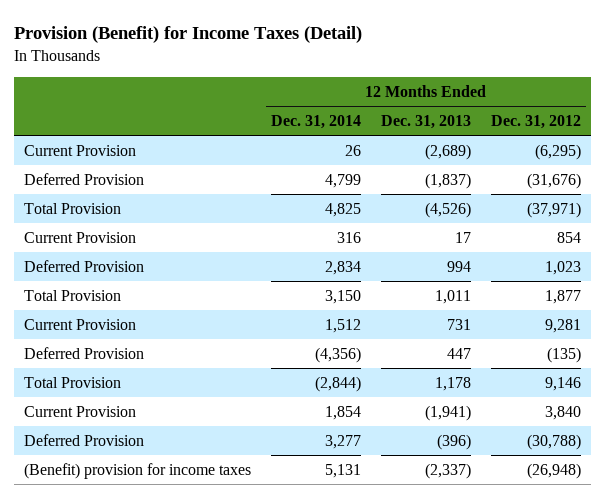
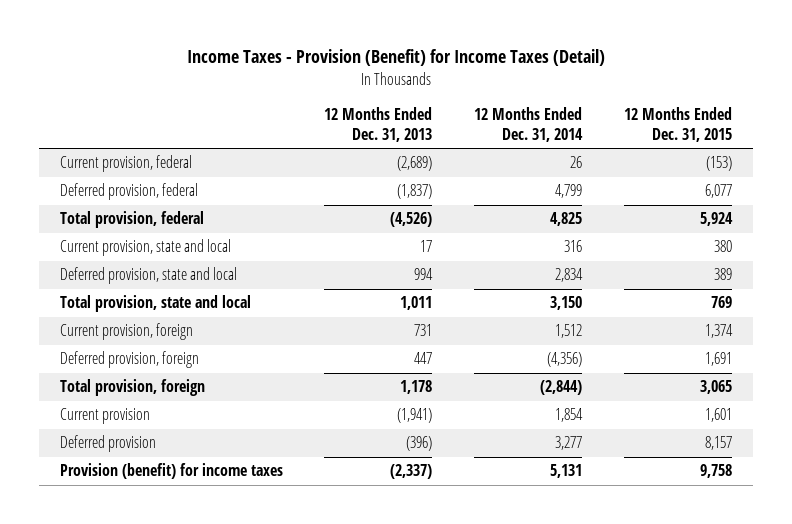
[14,26,363,44] Provision (Benefit) for Income Taxes (Detail) -> [186,49,605,67] Income Taxes - Provision (Benefit) for Income Taxes (Detail)
[490,115,581,130] Dec. 31, 2012 -> none
none -> [624,106,733,143] 12 Months Ended Dec. 31, 2015
[24,144,137,156] Current Provision -> [59,155,192,173] Current provision, federal
[24,172,145,185] Deferred Provision -> [59,183,198,201] Deferred provision, federal
[24,202,122,214] Total Provision -> [59,211,204,229] Total provision, federal
[24,231,137,243] Current Provision -> [59,239,231,257] Current provision, state and local
[24,259,145,272] Deferred Provision -> [59,267,237,285] Deferred provision, state and local
[24,289,122,301] Total Provision -> [59,295,251,313] Total provision, state and local
[24,318,137,330] Current Provision -> [59,323,193,341] Current provision, foreign
[24,346,145,359] Deferred Provision -> [59,351,199,369] Deferred provision, foreign
[24,376,122,388] Total Provision -> [59,379,205,397] Total provision, foreign
[24,405,137,417] Current Provision -> [59,408,150,425] Current provision
[24,433,145,446] Deferred Provision -> [59,435,156,453] Deferred provision
[24,462,252,479] (Benefit) provision for income taxes -> [59,463,283,480] Provision (benefit) for income taxes

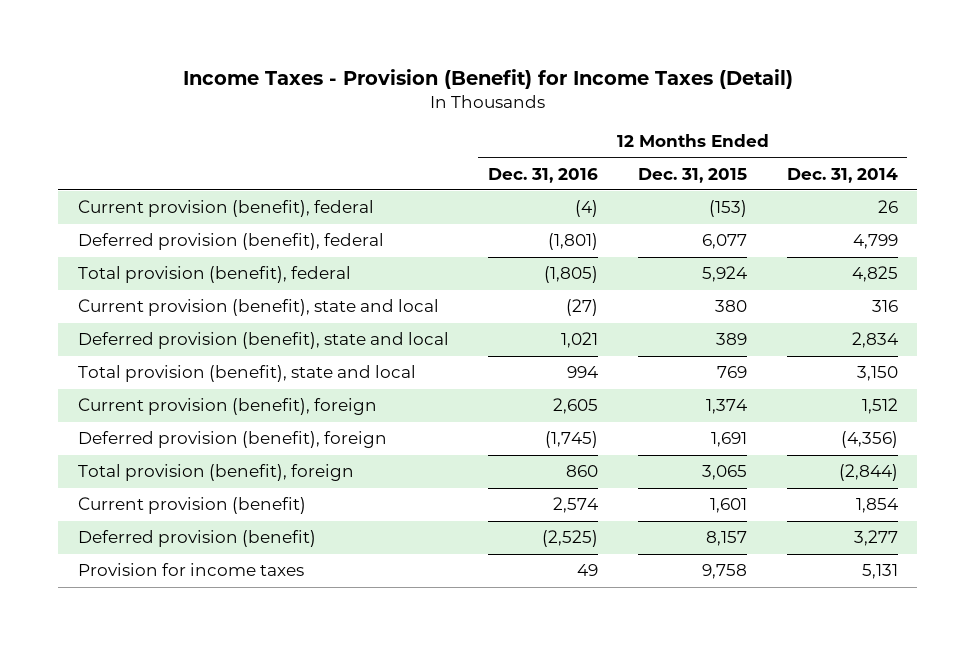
[324,106,433,143] 12 Months Ended Dec. 31, 2013 -> none
none -> [488,167,599,183] Dec. 31, 2016
[59,155,192,173] Current provision, federal -> [77,200,374,218] Current provision (benefit), federal
[59,183,198,201] Deferred provision, federal -> [77,233,384,251] Deferred provision (benefit), federal
[59,211,204,229] Total provision, federal -> [77,266,351,284] Total provision (benefit), federal
[59,239,231,257] Current provision, state and local -> [77,299,439,317] Current provision (benefit), state and local
[59,267,237,285] Deferred provision, state and local -> [77,332,449,350] Deferred provision (benefit), state and local
[59,295,251,313] Total provision, state and local -> [77,365,416,383] Total provision (benefit), state and local
[59,323,193,341] Current provision, foreign -> [77,398,377,416] Current provision (benefit), foreign
[59,351,199,369] Deferred provision, foreign -> [77,431,387,449] Deferred provision (benefit), foreign
[59,379,205,397] Total provision, foreign -> [77,464,354,482] Total provision (benefit), foreign
[59,408,150,425] Current provision -> [77,497,306,515] Current provision (benefit)
[59,435,156,453] Deferred provision -> [77,530,316,548] Deferred provision (benefit)
[59,463,283,480] Provision (benefit) for income taxes -> [77,563,304,577] Provision for income taxes

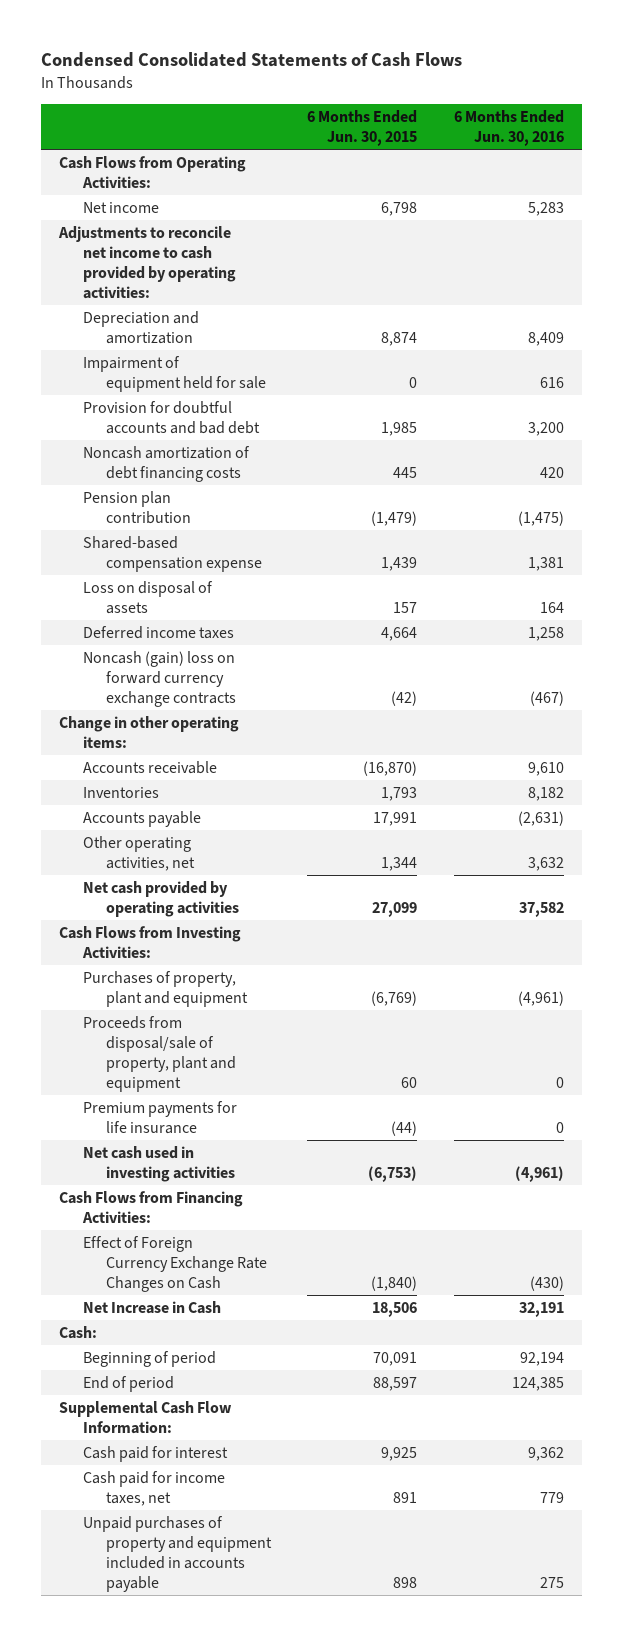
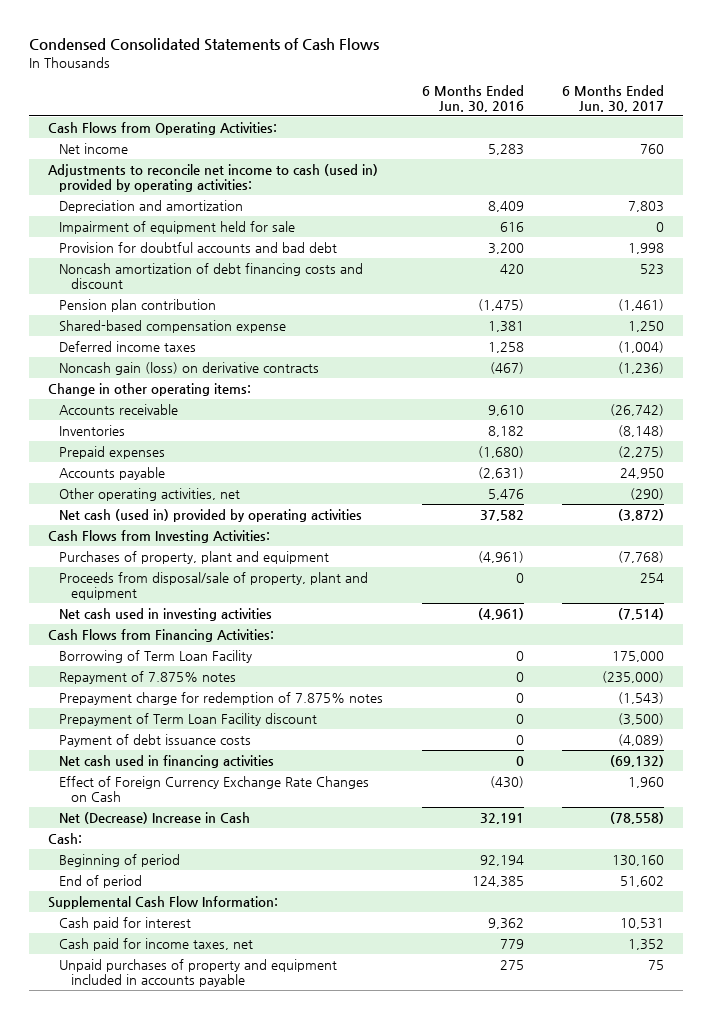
[307,109,418,146] 6 Months Ended Jun. 30, 2015 -> none
none -> [562,84,665,112] 6 Months Ended Jun. 30, 2017
[58,225,236,300] Adjustments to reconcile net income to cash provided by operating activities: -> [47,164,378,193] Adjustments to reconcile net income to cash (used in) provided by operating activities:
[82,445,250,482] Noncash amortization of debt financing costs -> [59,263,364,290] Noncash amortization of debt financing costs and discount
[82,580,213,614] Loss on disposal of assets -> none
[82,650,236,708] Noncash (gain) loss on forward currency exchange contracts -> [59,362,320,376] Noncash gain (loss) on derivative contracts
none -> [59,446,166,460] Prepaid expenses
[527,856,564,871] 3,632 -> [487,489,524,501] 5,476
[82,880,239,917] Net cash provided by operating activities -> [59,509,363,523] Net cash (used in) provided by operating activities
[82,1100,237,1134] Premium payments for life insurance -> none
none -> [59,650,253,664] Borrowing of Term Loan Facility
none -> [59,671,237,685] Repayment of 7.875% notes
none -> [59,692,384,706] Prepayment charge for redemption of 7.875% notes
none -> [59,713,318,727] Prepayment of Term Loan Facility discount
none -> [59,734,252,748] Payment of debt issuance costs
none -> [59,755,275,769] Net cash used in financing activities
[82,1300,221,1314] Net Increase in Cash -> [59,812,251,825] Net (Decrease) Increase in Cash

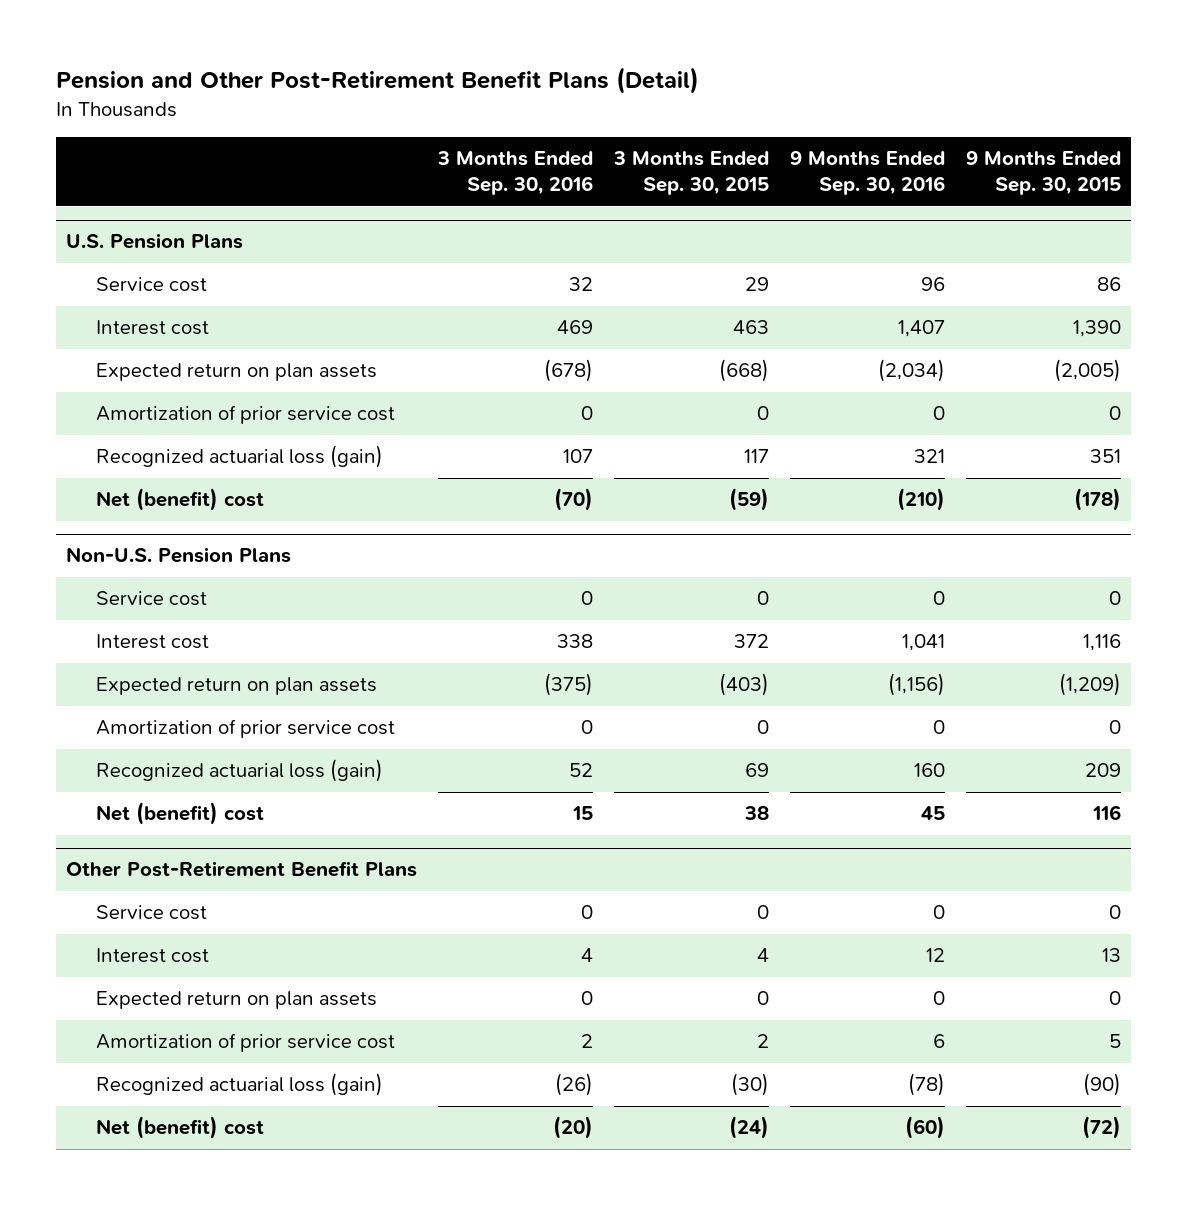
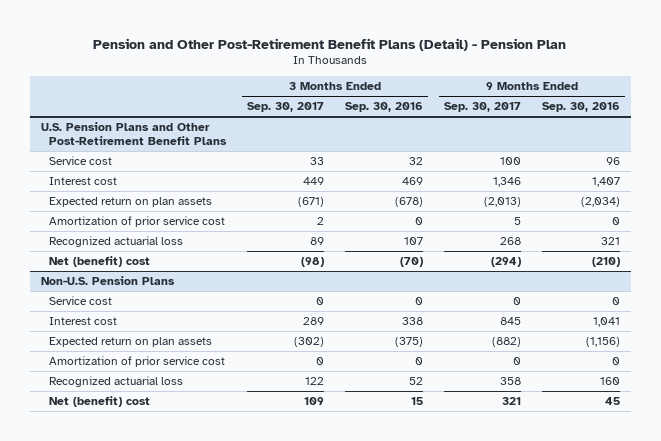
[55,67,699,95] Pension and Other Post-Retirement Benefit Plans (Detail) -> [93,37,567,51] Pension and Other Post-Retirement Benefit Plans (Detail) - Pension Plan
[613,151,770,196] 3 Months Ended Sep. 30, 2015 -> none
[965,151,1121,196] 9 Months Ended Sep. 30, 2015 -> none
none -> [247,102,325,113] Sep. 30, 2017
none -> [444,102,522,113] Sep. 30, 2017
[66,233,244,250] U.S. Pension Plans -> none
none -> [40,121,228,145] U.S. Pension Plans and Other Post-Retirement Benefit Plans
[96,445,384,469] Recognized actuarial loss (gain) -> [49,235,184,247] Recognized actuarial loss
[96,759,384,783] Recognized actuarial loss (gain) -> [49,375,184,387] Recognized actuarial loss
[66,861,418,878] Other Post-Retirement Benefit Plans -> none
[96,905,208,921] Service cost -> none
[96,948,210,964] Interest cost -> none
[96,991,378,1010] Expected return on plan assets -> none
[96,1033,396,1053] Amortization of prior service cost -> none
[96,1073,384,1097] Recognized actuarial loss (gain) -> none
[96,1116,265,1140] Net (benefit) cost -> none

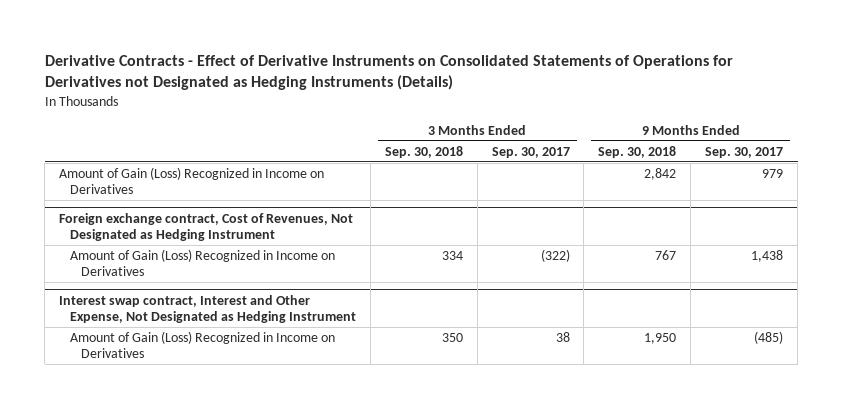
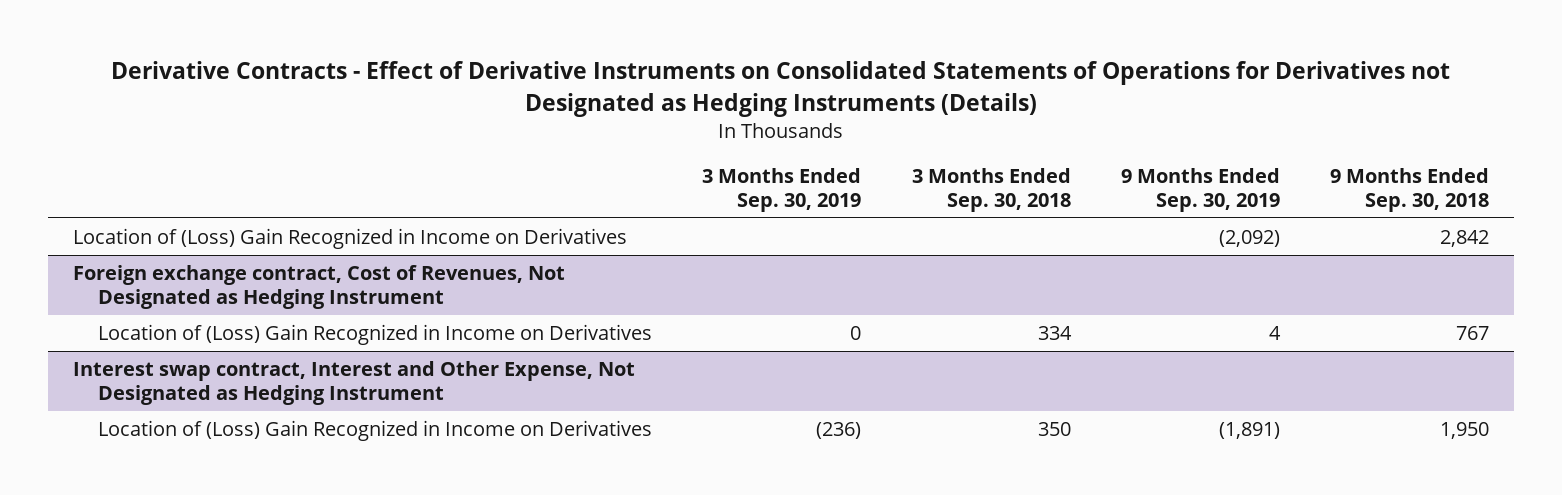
[491,146,570,158] Sep. 30, 2017 -> none
[705,146,784,158] Sep. 30, 2017 -> none
none -> [702,168,862,212] 3 Months Ended Sep. 30, 2019
none -> [1120,168,1280,212] 9 Months Ended Sep. 30, 2019
[59,166,325,194] Amount of Gain (Loss) Recognized in Income on Derivatives -> [73,228,628,250] Location of (Loss) Gain Recognized in Income on Derivatives
[69,248,335,276] Amount of Gain (Loss) Recognized in Income on Derivatives -> [98,324,653,346] Location of (Loss) Gain Recognized in Income on Derivatives
[69,330,335,358] Amount of Gain (Loss) Recognized in Income on Derivatives -> [98,420,653,442] Location of (Loss) Gain Recognized in Income on Derivatives

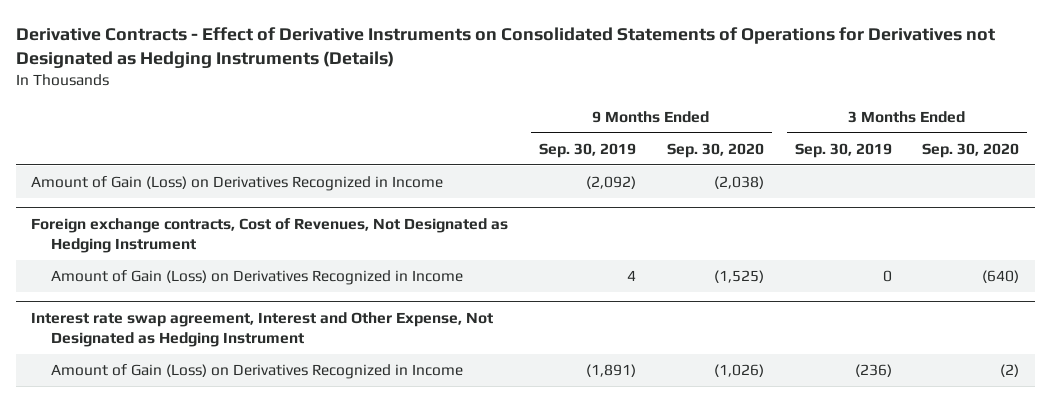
[911,168,1071,212] 3 Months Ended Sep. 30, 2018 -> none
[1330,168,1490,212] 9 Months Ended Sep. 30, 2018 -> none
none -> [666,142,764,158] Sep. 30, 2020
none -> [922,142,1020,158] Sep. 30, 2020
[73,228,628,250] Location of (Loss) Gain Recognized in Income on Derivatives -> [31,176,444,192] Amount of Gain (Loss) on Derivatives Recognized in Income
[73,265,566,309] Foreign exchange contract, Cost of Revenues, Not Designated as Hedging Instrument -> [31,218,509,254] Foreign exchange contracts, Cost of Revenues, Not Designated as Hedging Instrument
[98,324,653,346] Location of (Loss) Gain Recognized in Income on Derivatives -> [51,270,464,286] Amount of Gain (Loss) on Derivatives Recognized in Income
[73,361,636,405] Interest swap contract, Interest and Other Expense, Not Designated as Hedging Instrument -> [31,312,494,348] Interest rate swap agreement, Interest and Other Expense, Not Designated as Hedging Instrument
[98,420,653,442] Location of (Loss) Gain Recognized in Income on Derivatives -> [51,364,464,380] Amount of Gain (Loss) on Derivatives Recognized in Income

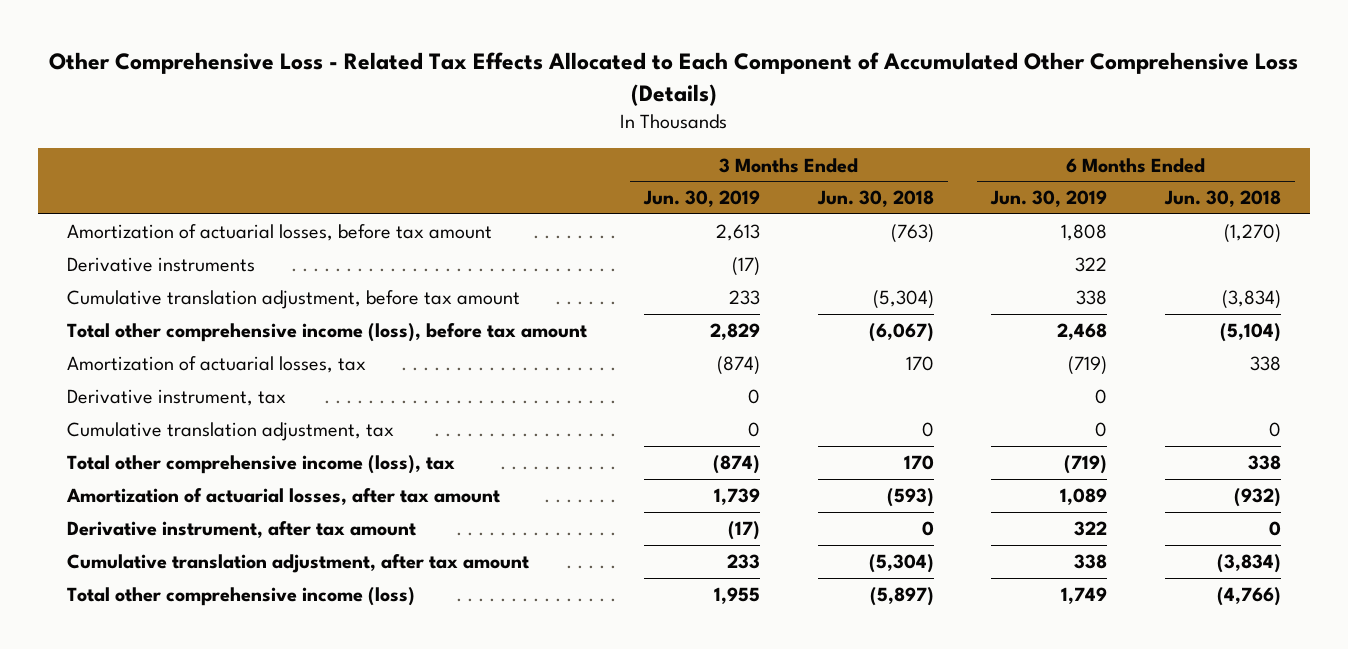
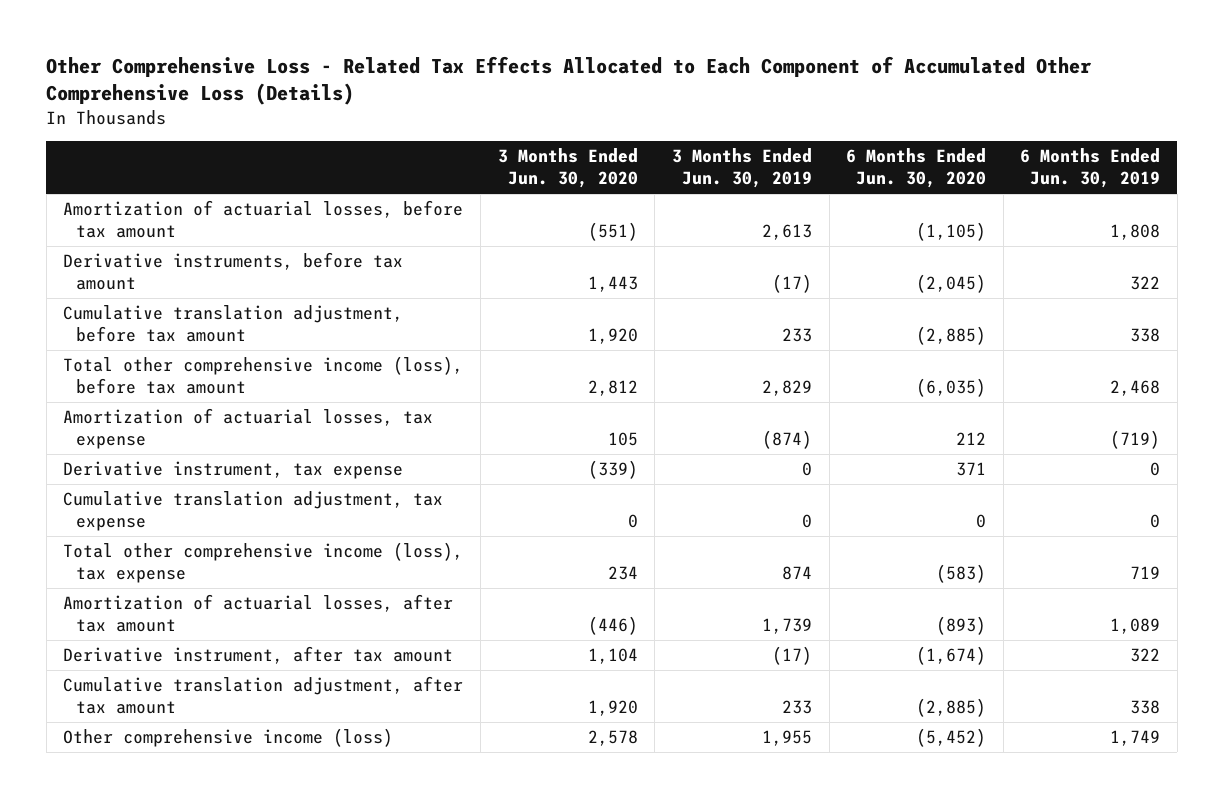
[816,190,934,208] Jun. 30, 2018 -> none
[1163,190,1281,208] Jun. 30, 2018 -> none
none -> [497,148,638,189] 3 Months Ended Jun. 30, 2020
none -> [846,148,987,189] 6 Months Ended Jun. 30, 2020
[66,257,255,273] Derivative instruments -> [63,252,404,290] Derivative instruments, before tax amount
[66,356,366,374] Amortization of actuarial losses, tax -> [63,408,434,449] Amortization of actuarial losses, tax expense
[66,389,286,407] Derivative instrument, tax -> [63,461,404,480] Derivative instrument, tax expense
[66,422,394,442] Cumulative translation adjustment, tax -> [63,491,444,531] Cumulative translation adjustment, tax expense
[66,455,455,475] Total other comprehensive income (loss), tax -> [63,542,464,583] Total other comprehensive income (loss), tax expense
[713,455,761,475] (874) -> [781,565,812,580] 874
[1064,455,1108,475] (719) -> [1130,565,1161,579] 719
[66,587,415,607] Total other comprehensive income (loss) -> [63,728,394,748] Other comprehensive income (loss)

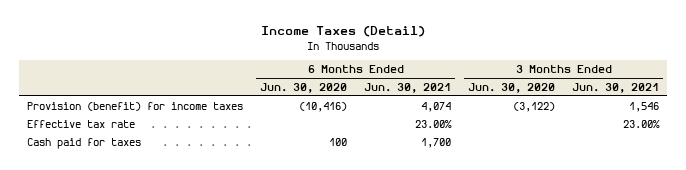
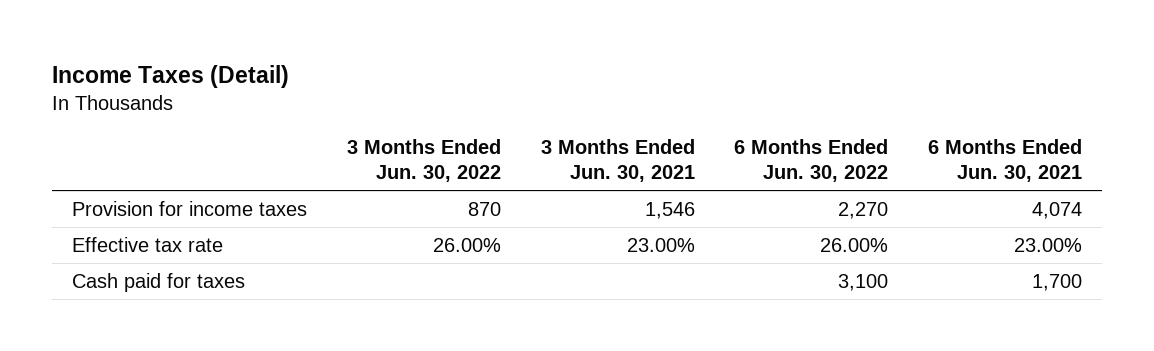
[260,83,348,94] Jun. 30, 2020 -> none
[468,83,556,94] Jun. 30, 2020 -> none
none -> [346,139,501,183] 3 Months Ended Jun. 30, 2022
none -> [734,139,889,183] 6 Months Ended Jun. 30, 2022
[27,101,244,111] Provision (benefit) for income taxes -> [72,200,308,216] Provision for income taxes

